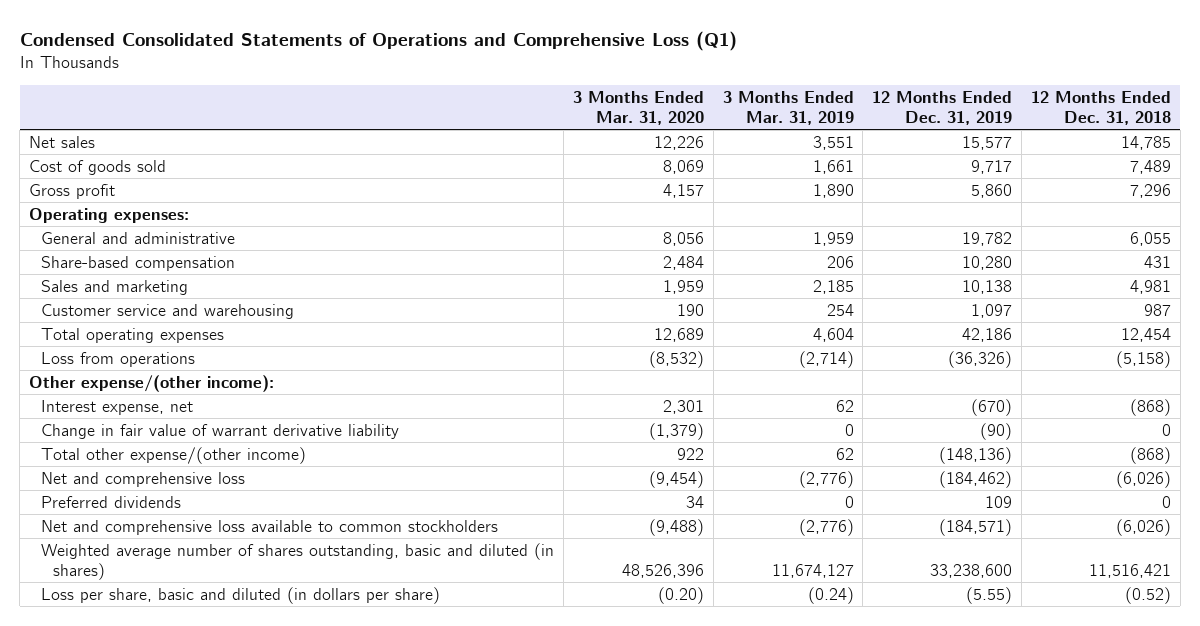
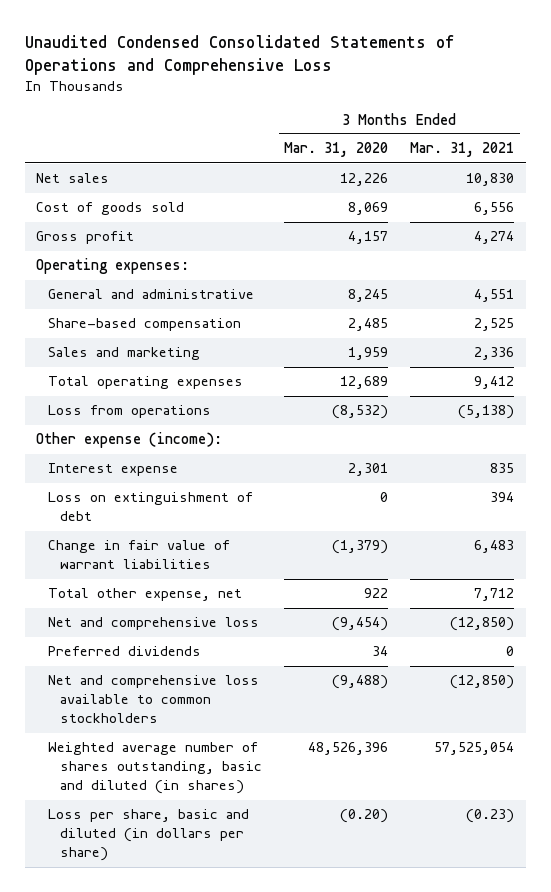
[19,30,737,51] Condensed Consolidated Statements of Operations and Comprehensive Loss (Q1) -> [24,34,455,75] Unaudited Condensed Consolidated Statements of Operations and Comprehensive Loss
[722,91,854,125] 3 Months Ended Mar. 31, 2019 -> none
[872,91,1013,125] 12 Months Ended Dec. 31, 2019 -> none
[1031,91,1172,125] 12 Months Ended Dec. 31, 2018 -> none
none -> [410,142,515,158] Mar. 31, 2021
[662,231,704,246] 8,056 -> [348,289,389,303] 8,245
[662,255,704,270] 2,484 -> [348,318,389,332] 2,485
[41,303,295,319] Customer service and warehousing -> none
[29,374,275,392] Other expense/(other income): -> [36,432,223,449] Other expense (income):
[41,399,194,415] Interest expense, net -> [47,463,178,477] Interest expense
none -> [47,492,253,522] Loss on extinguishment of debt
[41,423,400,439] Change in fair value of warrant derivative liability -> [47,540,230,570] Change in fair value of warrant liabilities
[41,446,307,464] Total other expense/(other income) -> [47,588,242,602] Total other expense, net

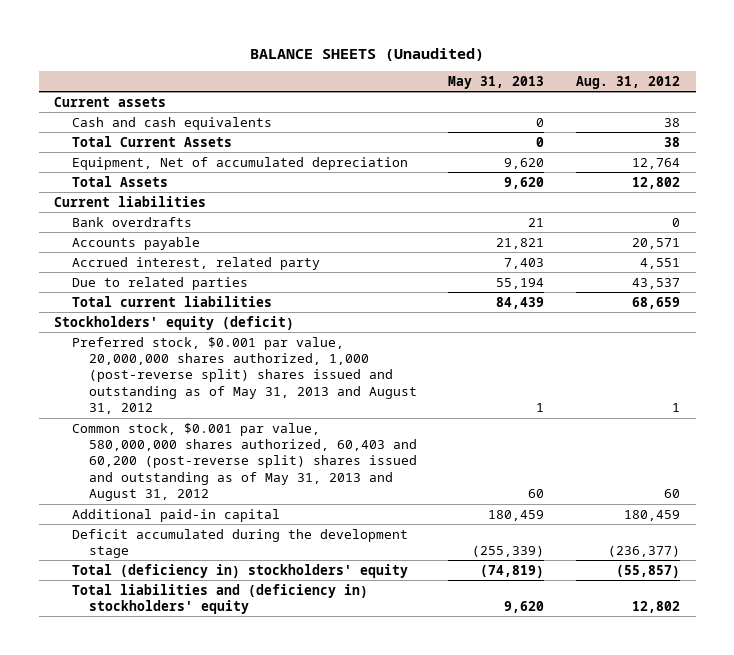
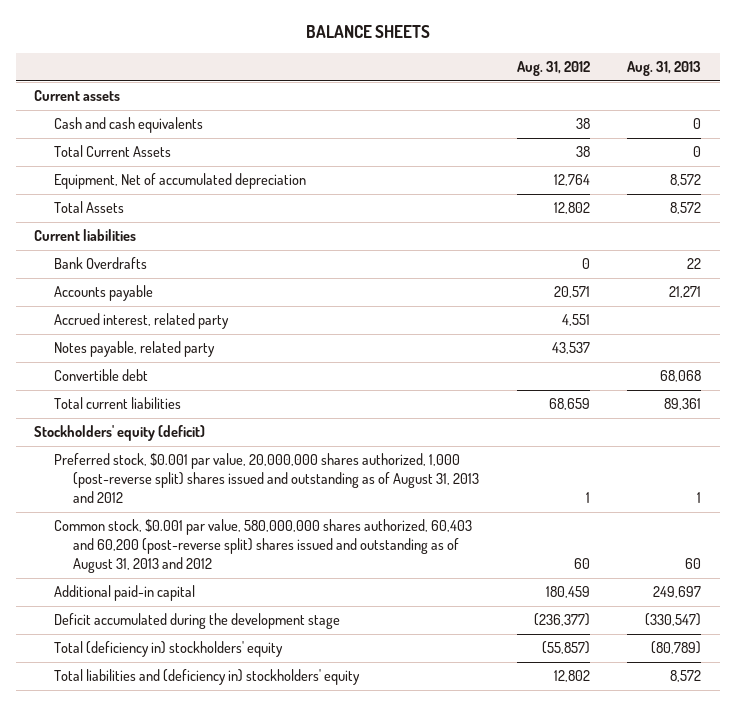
[250,47,485,61] BALANCE SHEETS (Unaudited) -> [305,25,430,39] BALANCE SHEETS
[448,75,545,89] May 31, 2013 -> none
none -> [627,61,702,77] Aug. 31, 2013
[71,216,192,227] Bank overdrafts -> [53,257,147,270] Bank Overdrafts
[71,276,248,290] Due to related parties -> [53,341,215,358] Notes payable, related party
none -> [53,369,148,382] Convertible debt
[71,336,417,415] Preferred stock, $0.001 par value, 20,000,000 shares authorized, 1,000 (post-reverse split) shares issued and outstanding as of May 31, 2013 and August 31, 2012 -> [53,453,480,504] Preferred stock, $0.001 par value, 20,000,000 shares authorized, 1,000 (post-reverse split) shares issued and outstanding as of August 31, 2013 and 2012
[71,422,417,502] Common stock, $0.001 par value, 580,000,000 shares authorized, 60,403 and 60,200 (post-reverse split) shares issued and outstanding as of May 31, 2013 and August 31, 2012 -> [53,519,472,574] Common stock, $0.001 par value, 580,000,000 shares authorized, 60,403 and 60,200 (post-reverse split) shares issued and outstanding as of August 31, 2013 and 2012

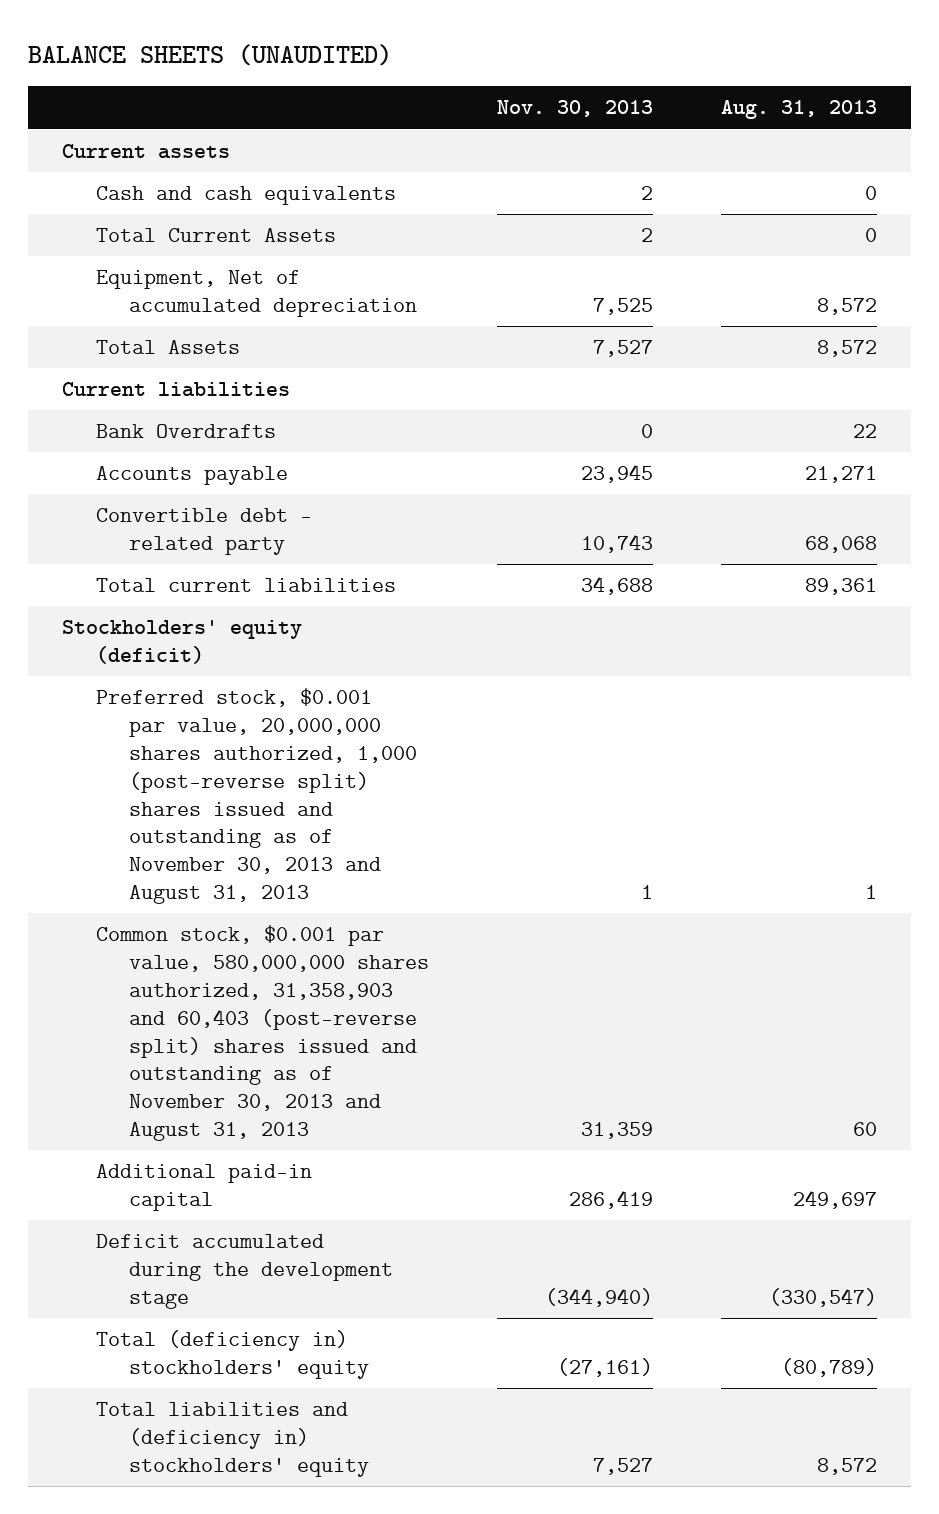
[305,25,430,39] BALANCE SHEETS -> [27,44,392,67] BALANCE SHEETS (UNAUDITED)
[516,61,590,77] Aug. 31, 2012 -> none
none -> [497,100,654,118] Nov. 30, 2013
[53,313,229,330] Accrued interest, related party -> none
[53,341,215,358] Notes payable, related party -> none
[53,369,148,382] Convertible debt -> [95,508,312,556] Convertible debt - related party
[53,453,480,504] Preferred stock, $0.001 par value, 20,000,000 shares authorized, 1,000 (post-reverse split) shares issued and outstanding as of August 31, 2013 and 2012 -> [95,688,418,905] Preferred stock, $0.001 par value, 20,000,000 shares authorized, 1,000 (post-reverse split) shares issued and outstanding as of November 30, 2013 and August 31, 2013
[53,519,472,574] Common stock, $0.001 par value, 580,000,000 shares authorized, 60,403 and 60,200 (post-reverse split) shares issued and outstanding as of August 31, 2013 and 2012 -> [95,925,430,1142] Common stock, $0.001 par value, 580,000,000 shares authorized, 31,358,903 and 60,403 (post-reverse split) shares issued and outstanding as of November 30, 2013 and August 31, 2013

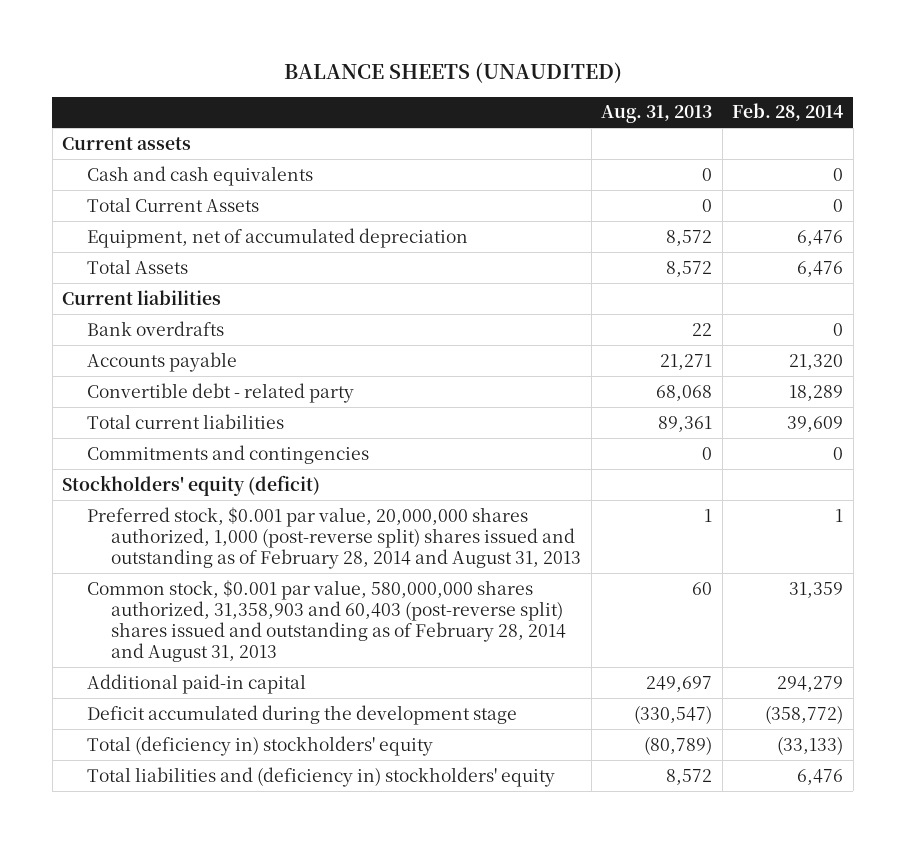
[497,100,654,118] Nov. 30, 2013 -> none
none -> [732,103,844,122] Feb. 28, 2014
[95,270,418,318] Equipment, Net of accumulated depreciation -> [86,227,468,248] Equipment, net of accumulated depreciation
[95,424,276,439] Bank Overdrafts -> [86,320,224,336] Bank overdrafts
none -> [86,444,369,464] Commitments and contingencies
[95,688,418,905] Preferred stock, $0.001 par value, 20,000,000 shares authorized, 1,000 (post-reverse split) shares issued and outstanding as of November 30, 2013 and August 31, 2013 -> [86,506,582,570] Preferred stock, $0.001 par value, 20,000,000 shares authorized, 1,000 (post-reverse split) shares issued and outstanding as of February 28, 2014 and August 31, 2013
[95,925,430,1142] Common stock, $0.001 par value, 580,000,000 shares authorized, 31,358,903 and 60,403 (post-reverse split) shares issued and outstanding as of November 30, 2013 and August 31, 2013 -> [86,579,567,663] Common stock, $0.001 par value, 580,000,000 shares authorized, 31,358,903 and 60,403 (post-reverse split) shares issued and outstanding as of February 28, 2014 and August 31, 2013

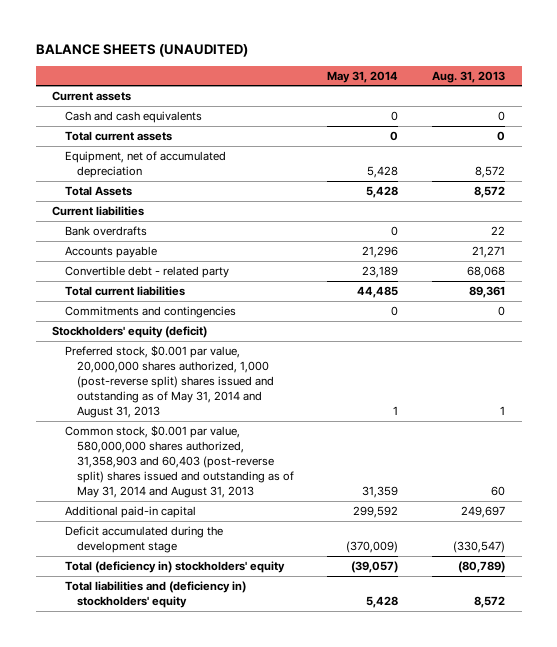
[732,103,844,122] Feb. 28, 2014 -> none
none -> [327,70,399,83] May 31, 2014
[86,196,259,212] Total Current Assets -> [64,131,172,142] Total current assets
[86,506,582,570] Preferred stock, $0.001 par value, 20,000,000 shares authorized, 1,000 (post-reverse split) shares issued and outstanding as of February 28, 2014 and August 31, 2013 -> [64,345,274,419] Preferred stock, $0.001 par value, 20,000,000 shares authorized, 1,000 (post-reverse split) shares issued and outstanding as of May 31, 2014 and August 31, 2013
[86,579,567,663] Common stock, $0.001 par value, 580,000,000 shares authorized, 31,358,903 and 60,403 (post-reverse split) shares issued and outstanding as of February 28, 2014 and August 31, 2013 -> [64,425,294,499] Common stock, $0.001 par value, 580,000,000 shares authorized, 31,358,903 and 60,403 (post-reverse split) shares issued and outstanding as of May 31, 2014 and August 31, 2013

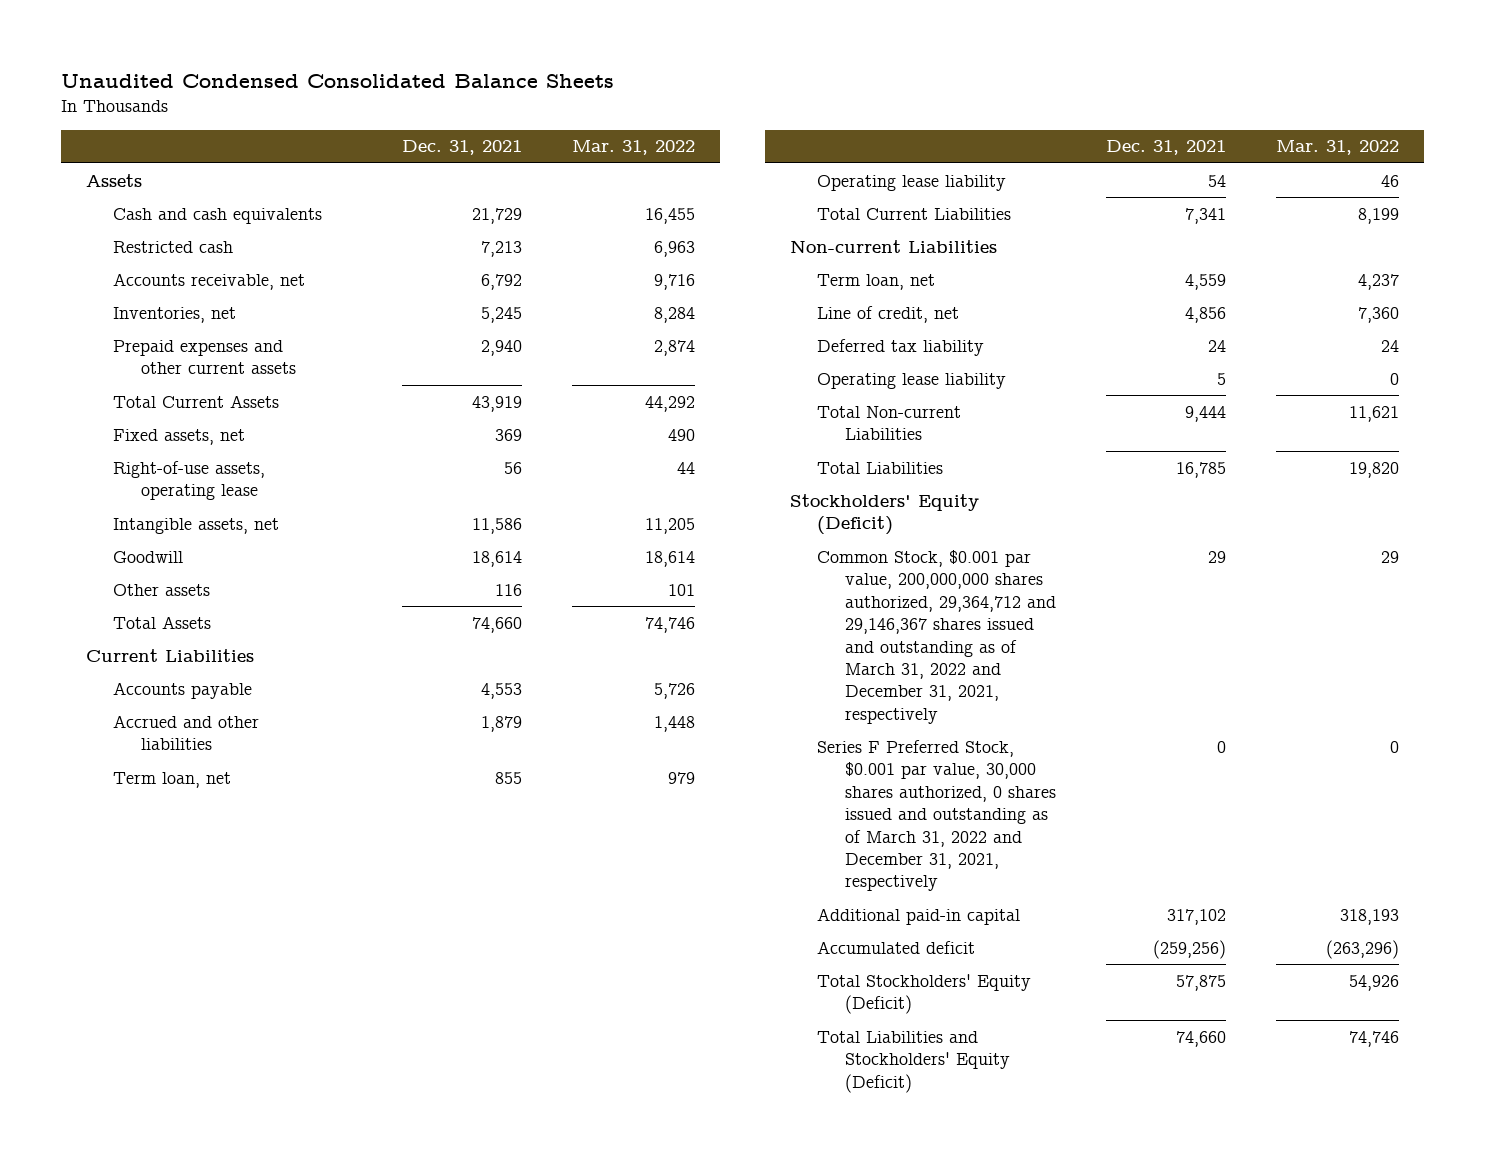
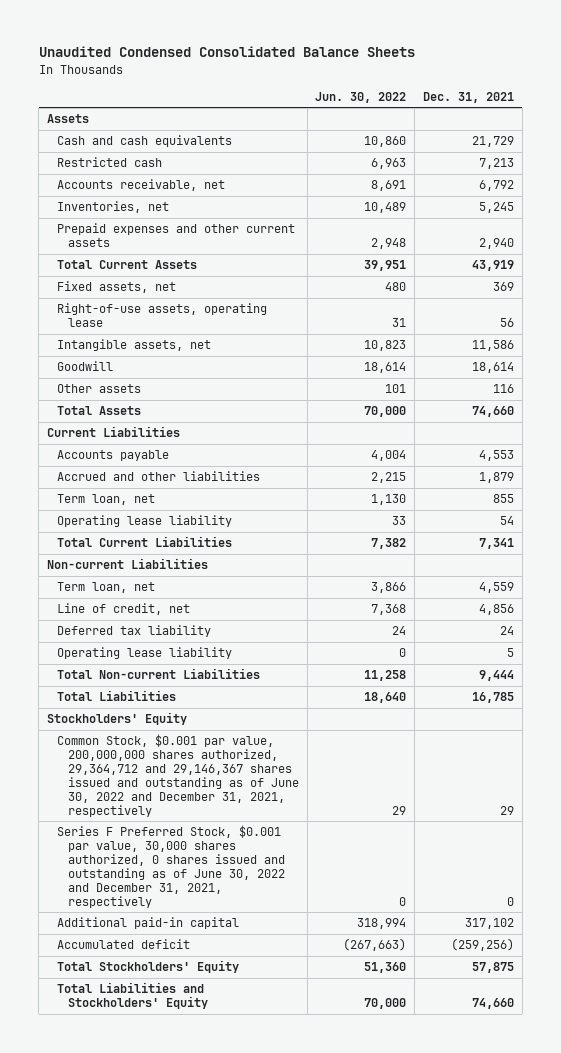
[572,140,696,156] Mar. 31, 2022 -> none
none -> [315,91,407,103] Jun. 30, 2022
[789,493,979,536] Stockholders' Equity (Deficit) -> [46,712,187,726] Stockholders' Equity
[817,549,1057,724] Common Stock, $0.001 par value, 200,000,000 shares authorized, 29,364,712 and 29,146,367 shares issued and outstanding as of March 31, 2022 and December 31, 2021, respectively -> [57,734,299,817] Common Stock, $0.001 par value, 200,000,000 shares authorized, 29,364,712 and 29,146,367 shares issued and outstanding as of June 30, 2022 and December 31, 2021, respectively
[817,739,1057,892] Series F Preferred Stock, $0.001 par value, 30,000 shares authorized, 0 shares issued and outstanding as of March 31, 2022 and December 31, 2021, respectively -> [57,825,285,908] Series F Preferred Stock, $0.001 par value, 30,000 shares authorized, 0 shares issued and outstanding as of June 30, 2022 and December 31, 2021, respectively
[817,973,1032,1015] Total Stockholders' Equity (Deficit) -> [57,960,240,974] Total Stockholders' Equity
[817,1030,1011,1093] Total Liabilities and Stockholders' Equity (Deficit) -> [57,982,208,1010] Total Liabilities and Stockholders' Equity

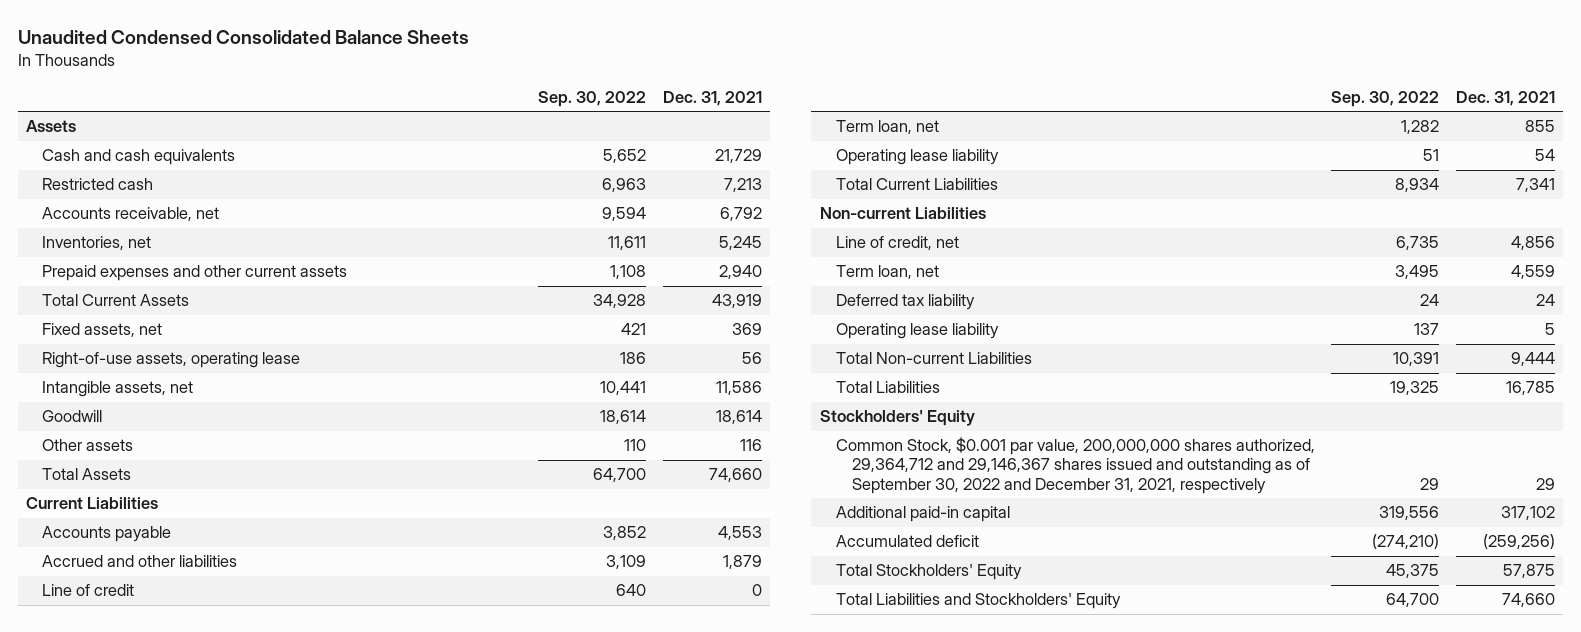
[315,91,407,103] Jun. 30, 2022 -> none
none -> [537,90,646,107] Sep. 30, 2022
none -> [42,584,135,597] Line of credit
[57,582,156,594] Term loan, net -> [835,265,939,280] Term loan, net
[57,825,285,908] Series F Preferred Stock, $0.001 par value, 30,000 shares authorized, 0 shares issued and outstanding as of June 30, 2022 and December 31, 2021, respectively -> none
[57,734,299,817] Common Stock, $0.001 par value, 200,000,000 shares authorized, 29,364,712 and 29,146,367 shares issued and outstanding as of June 30, 2022 and December 31, 2021, respectively -> [835,437,1315,494] Common Stock, $0.001 par value, 200,000,000 shares authorized, 29,364,712 and 29,146,367 shares issued and outstanding as of September 30, 2022 and December 31, 2021, respectively

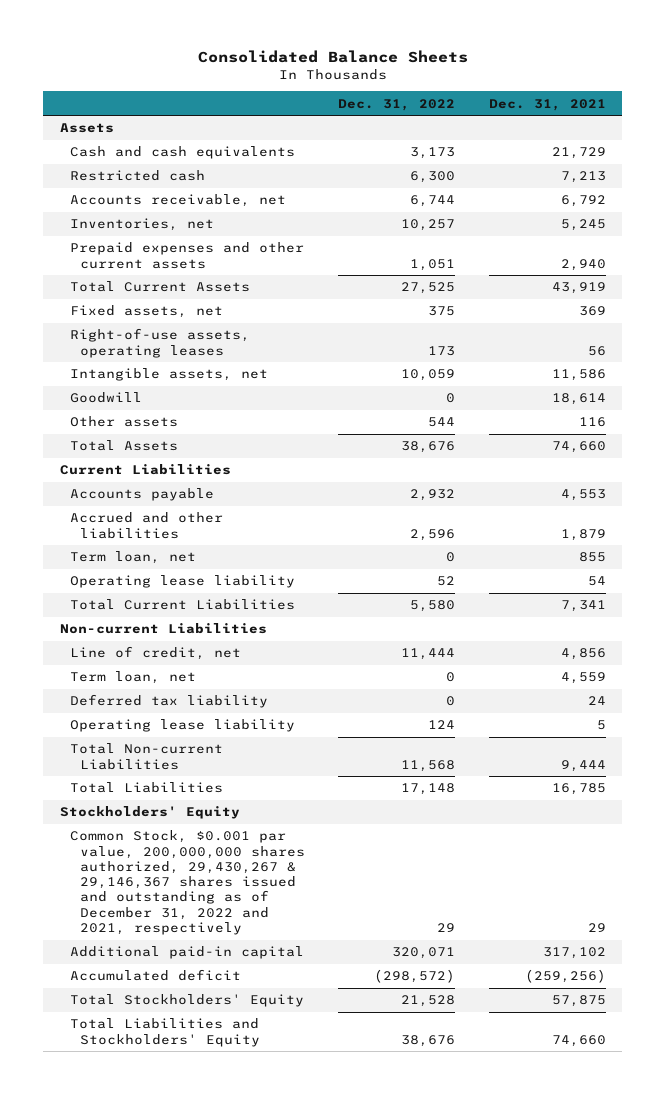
[17,29,469,44] Unaudited Condensed Consolidated Balance Sheets -> [197,50,468,64] Consolidated Balance Sheets
[537,90,646,107] Sep. 30, 2022 -> none
none -> [338,98,456,111] Dec. 31, 2022
[42,352,301,369] Right-of-use assets, operating lease -> [69,328,250,358] Right-of-use assets, operating leases
[42,584,135,597] Line of credit -> none
[835,437,1315,494] Common Stock, $0.001 par value, 200,000,000 shares authorized, 29,364,712 and 29,146,367 shares issued and outstanding as of September 30, 2022 and December 31, 2021, respectively -> [69,830,306,935] Common Stock, $0.001 par value, 200,000,000 shares authorized, 29,430,267 & 29,146,367 shares issued and outstanding as of December 31, 2022 and 2021, respectively

